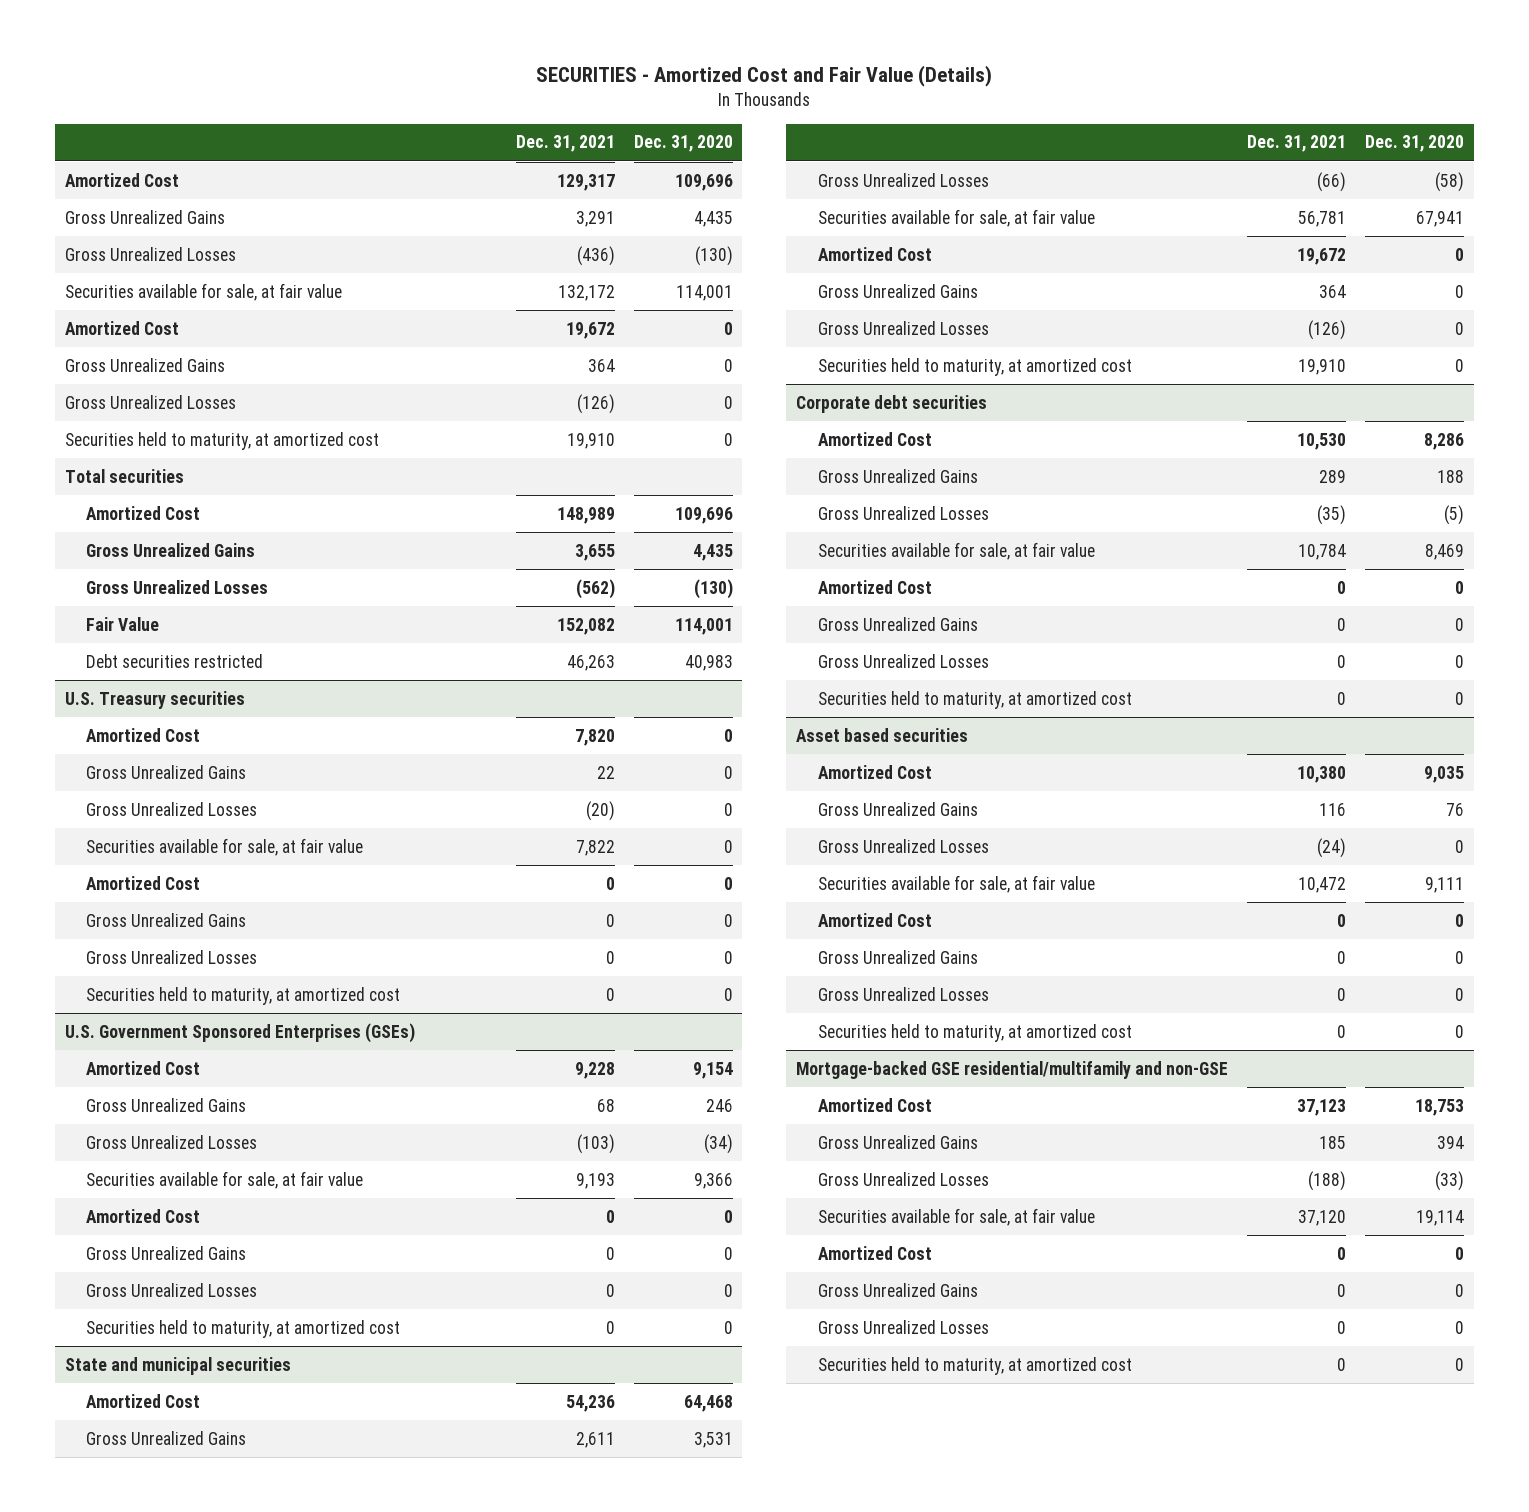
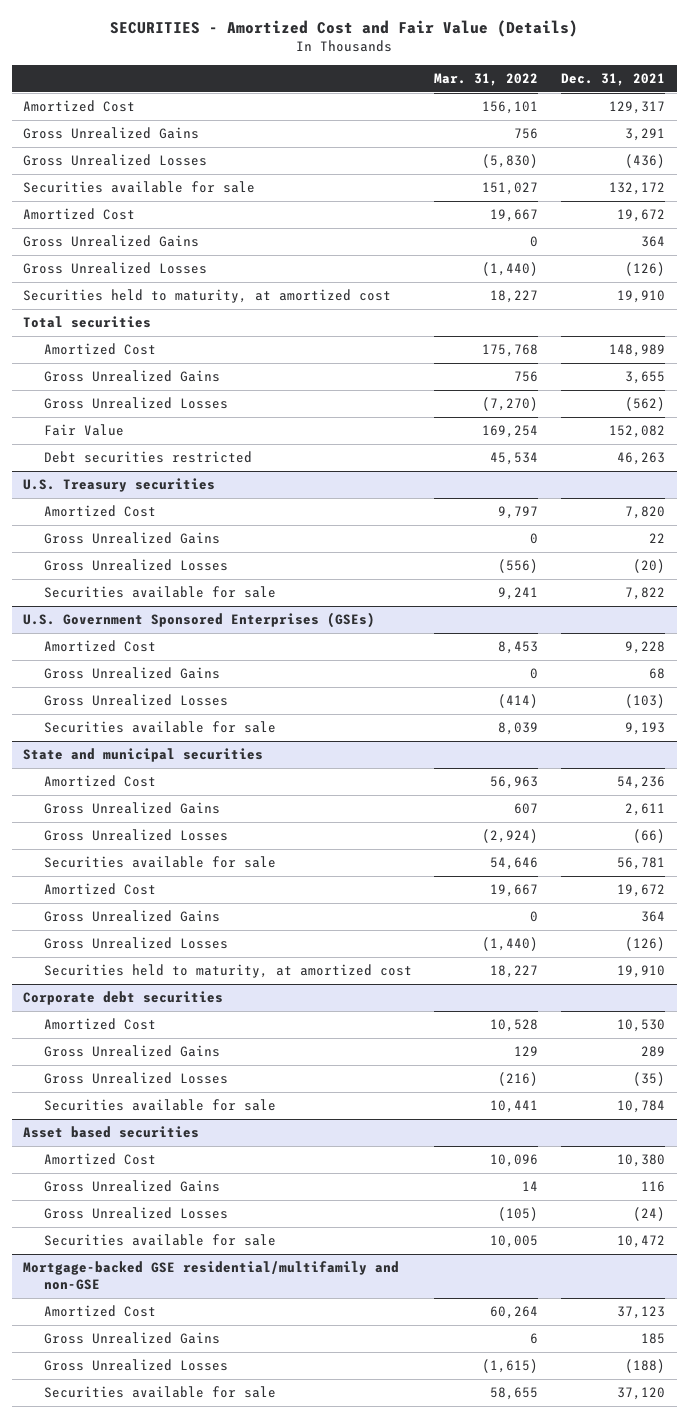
[633,135,733,153] Dec. 31, 2020 -> none
none -> [434,72,539,86] Mar. 31, 2022
[64,282,342,301] Securities available for sale, at fair value -> [23,181,256,194] Securities available for sale
[86,875,201,890] Amortized Cost -> none
[86,912,247,927] Gross Unrealized Gains -> none
[86,949,258,964] Gross Unrealized Losses -> none
[86,986,401,1005] Securities held to maturity, at amortized cost -> none
[86,837,364,856] Securities available for sale, at fair value -> [43,586,276,599] Securities available for sale
[86,1208,201,1223] Amortized Cost -> none
[86,1245,247,1260] Gross Unrealized Gains -> none
[86,1282,258,1297] Gross Unrealized Losses -> none
[86,1319,401,1338] Securities held to maturity, at amortized cost -> none
[86,1170,364,1189] Securities available for sale, at fair value -> [43,721,276,734] Securities available for sale
[817,208,1095,227] Securities available for sale, at fair value -> [43,856,276,869] Securities available for sale
[817,579,932,594] Amortized Cost -> none
[817,616,978,631] Gross Unrealized Gains -> none
[817,653,989,668] Gross Unrealized Losses -> none
[817,690,1132,709] Securities held to maturity, at amortized cost -> none
[817,541,1095,560] Securities available for sale, at fair value -> [43,1099,276,1112] Securities available for sale
[817,912,932,927] Amortized Cost -> none
[817,949,978,964] Gross Unrealized Gains -> none
[817,986,989,1001] Gross Unrealized Losses -> none
[817,1023,1132,1042] Securities held to maturity, at amortized cost -> none
[817,874,1095,893] Securities available for sale, at fair value -> [43,1234,276,1247] Securities available for sale
[817,1245,932,1260] Amortized Cost -> none
[817,1282,978,1297] Gross Unrealized Gains -> none
[817,1319,989,1334] Gross Unrealized Losses -> none
[817,1356,1132,1375] Securities held to maturity, at amortized cost -> none
[817,1207,1095,1226] Securities available for sale, at fair value -> [43,1386,276,1399] Securities available for sale

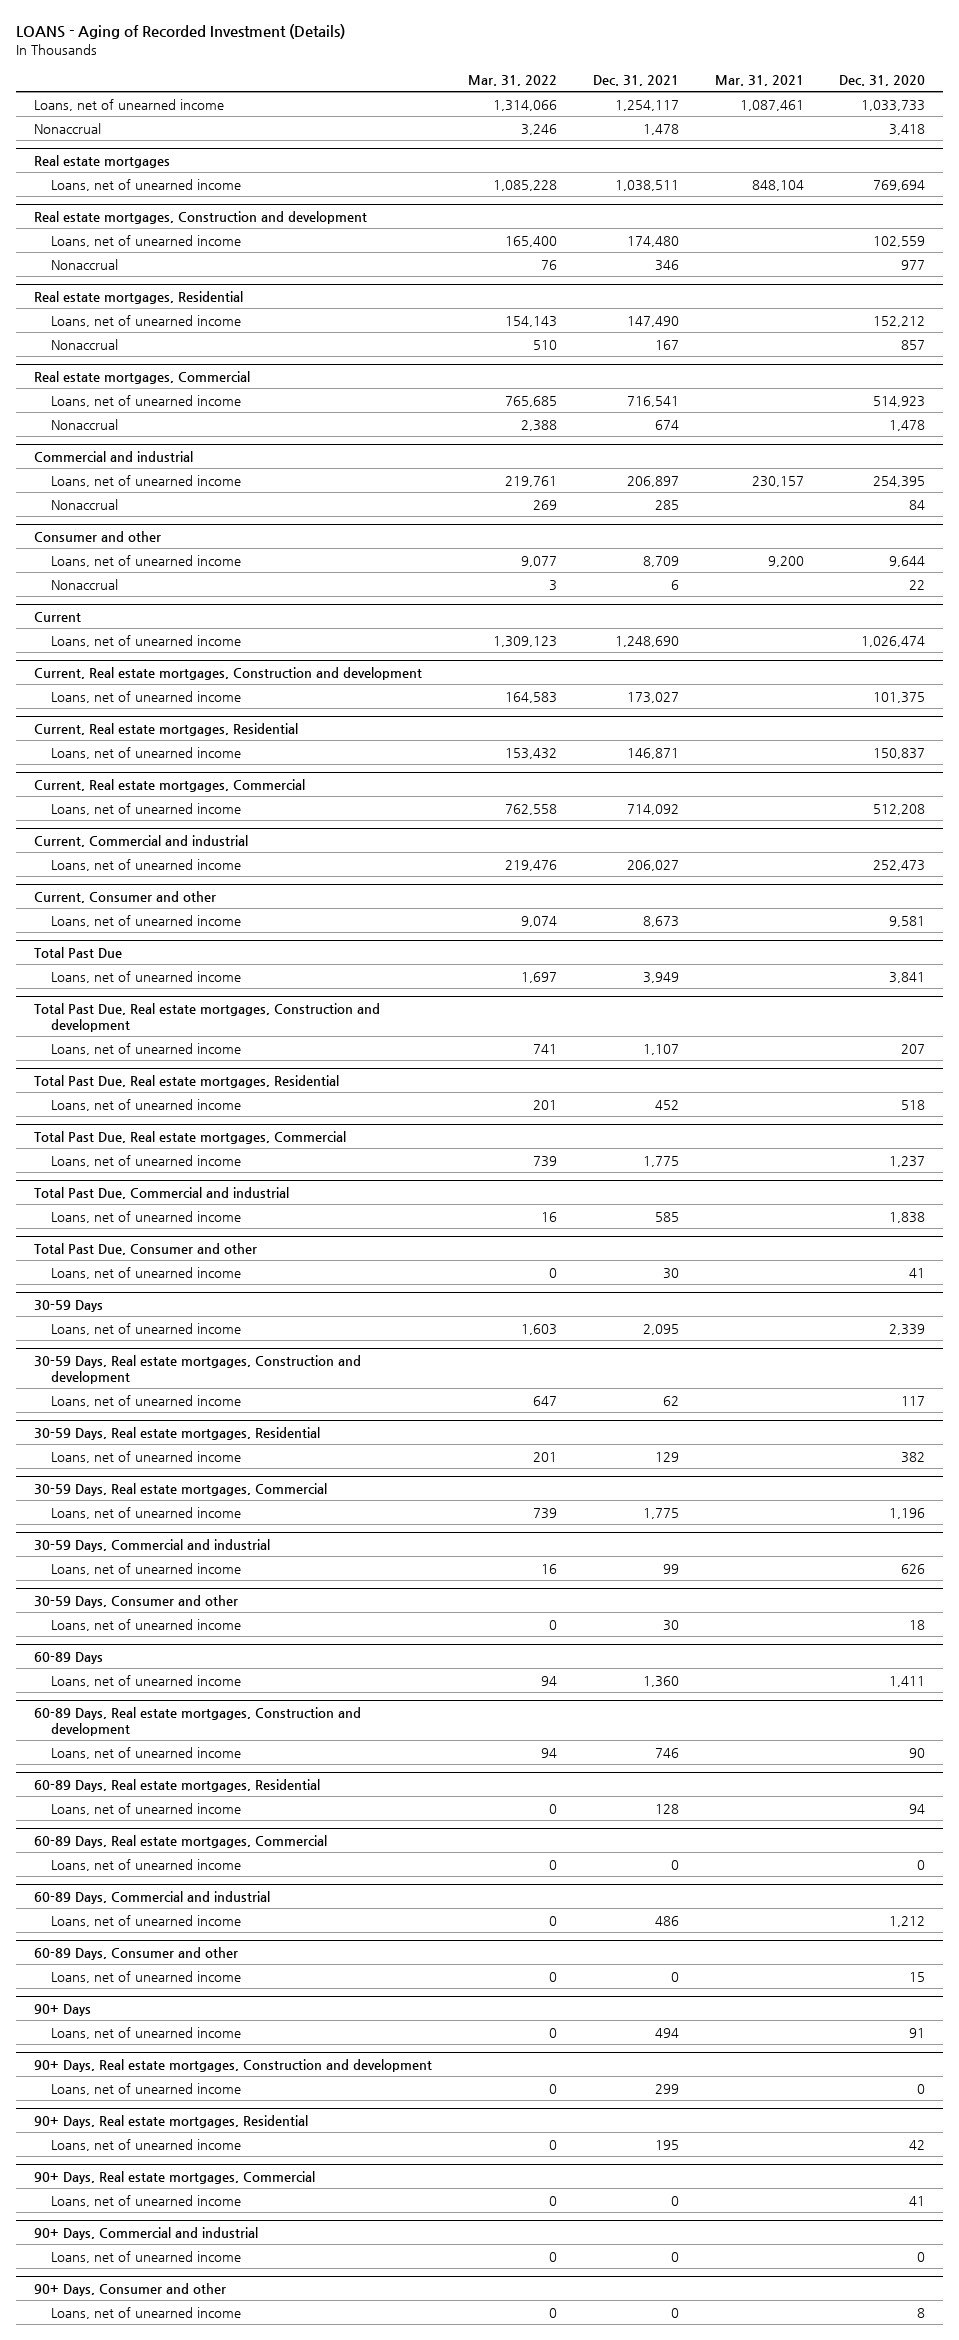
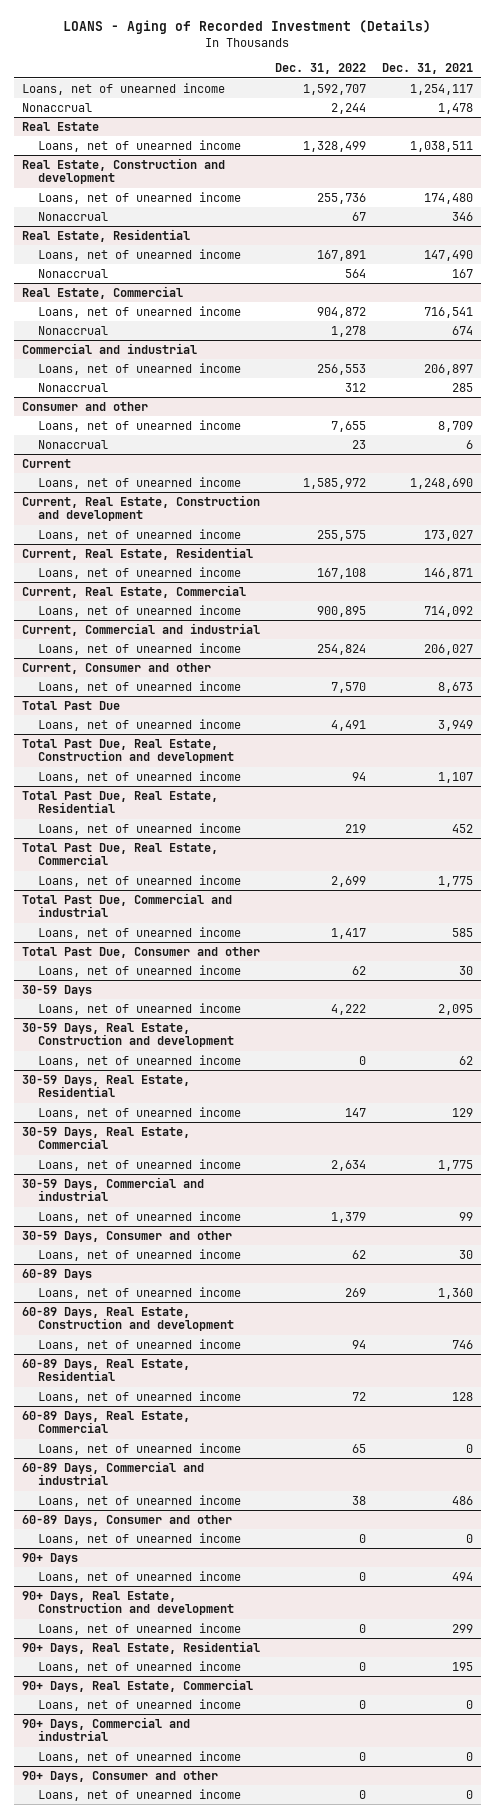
[467,74,557,86] Mar. 31, 2022 -> none
[714,74,804,86] Mar. 31, 2021 -> none
[839,74,926,86] Dec. 31, 2020 -> none
none -> [275,63,367,75] Dec. 31, 2022
[33,154,170,168] Real estate mortgages -> [21,121,99,131] Real Estate
[33,210,367,224] Real estate mortgages, Construction and development -> [21,157,225,185] Real Estate, Construction and development
[33,290,243,304] Real estate mortgages, Residential -> [21,228,190,242] Real Estate, Residential
[33,370,250,384] Real estate mortgages, Commercial -> [21,285,183,299] Real Estate, Commercial
[33,666,422,680] Current, Real estate mortgages, Construction and development -> [21,494,260,522] Current, Real Estate, Construction and development
[33,722,298,736] Current, Real estate mortgages, Residential -> [21,546,253,560] Current, Real Estate, Residential
[33,778,305,792] Current, Real estate mortgages, Commercial -> [21,584,246,598] Current, Real Estate, Commercial
[33,1002,380,1032] Total Past Due, Real estate mortgages, Construction and development -> [21,738,234,764] Total Past Due, Real Estate, Construction and development
[33,1074,339,1088] Total Past Due, Real estate mortgages, Residential -> [21,790,218,814] Total Past Due, Real Estate, Residential
[33,1130,346,1144] Total Past Due, Real estate mortgages, Commercial -> [21,842,218,866] Total Past Due, Real Estate, Commercial
[33,1354,361,1384] 30-59 Days, Real estate mortgages, Construction and development -> [21,1022,234,1048] 30-59 Days, Real Estate, Construction and development
[33,1426,320,1440] 30-59 Days, Real estate mortgages, Residential -> [21,1074,190,1098] 30-59 Days, Real Estate, Residential
[33,1482,327,1496] 30-59 Days, Real estate mortgages, Commercial -> [21,1126,190,1150] 30-59 Days, Real Estate, Commercial
[33,1706,361,1736] 60-89 Days, Real estate mortgages, Construction and development -> [21,1306,234,1332] 60-89 Days, Real Estate, Construction and development
[33,1778,320,1792] 60-89 Days, Real estate mortgages, Residential -> [21,1358,190,1382] 60-89 Days, Real Estate, Residential
[33,1834,327,1848] 60-89 Days, Real estate mortgages, Commercial -> [21,1410,190,1434] 60-89 Days, Real Estate, Commercial
[33,2058,432,2072] 90+ Days, Real estate mortgages, Construction and development -> [21,1590,234,1616] 90+ Days, Real Estate, Construction and development
[33,2114,308,2128] 90+ Days, Real estate mortgages, Residential -> [21,1640,260,1654] 90+ Days, Real Estate, Residential
[33,2170,315,2184] 90+ Days, Real estate mortgages, Commercial -> [21,1678,253,1692] 90+ Days, Real Estate, Commercial

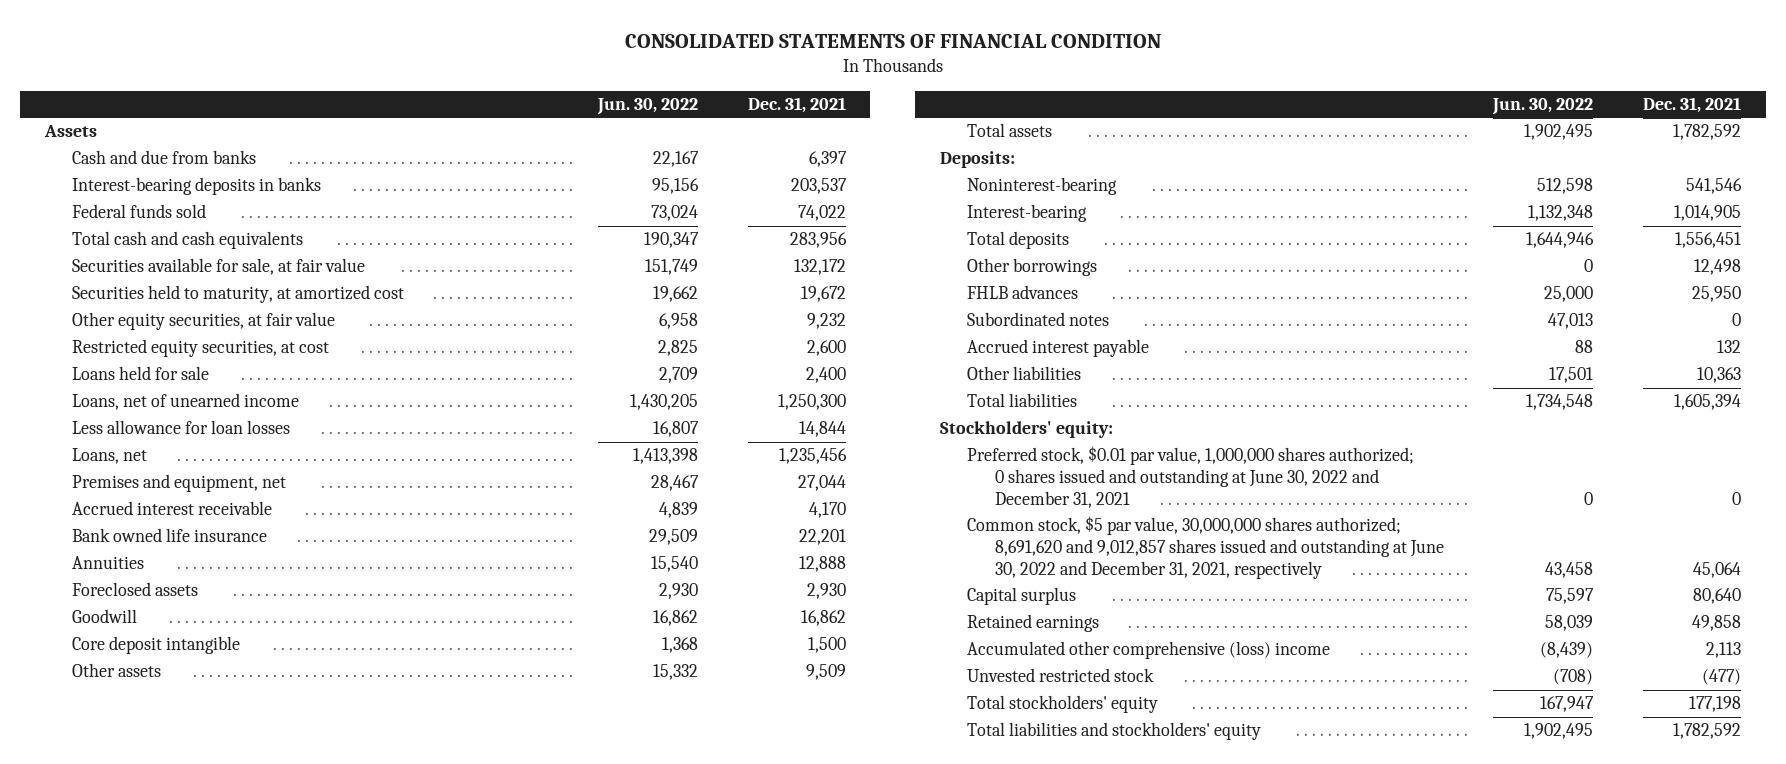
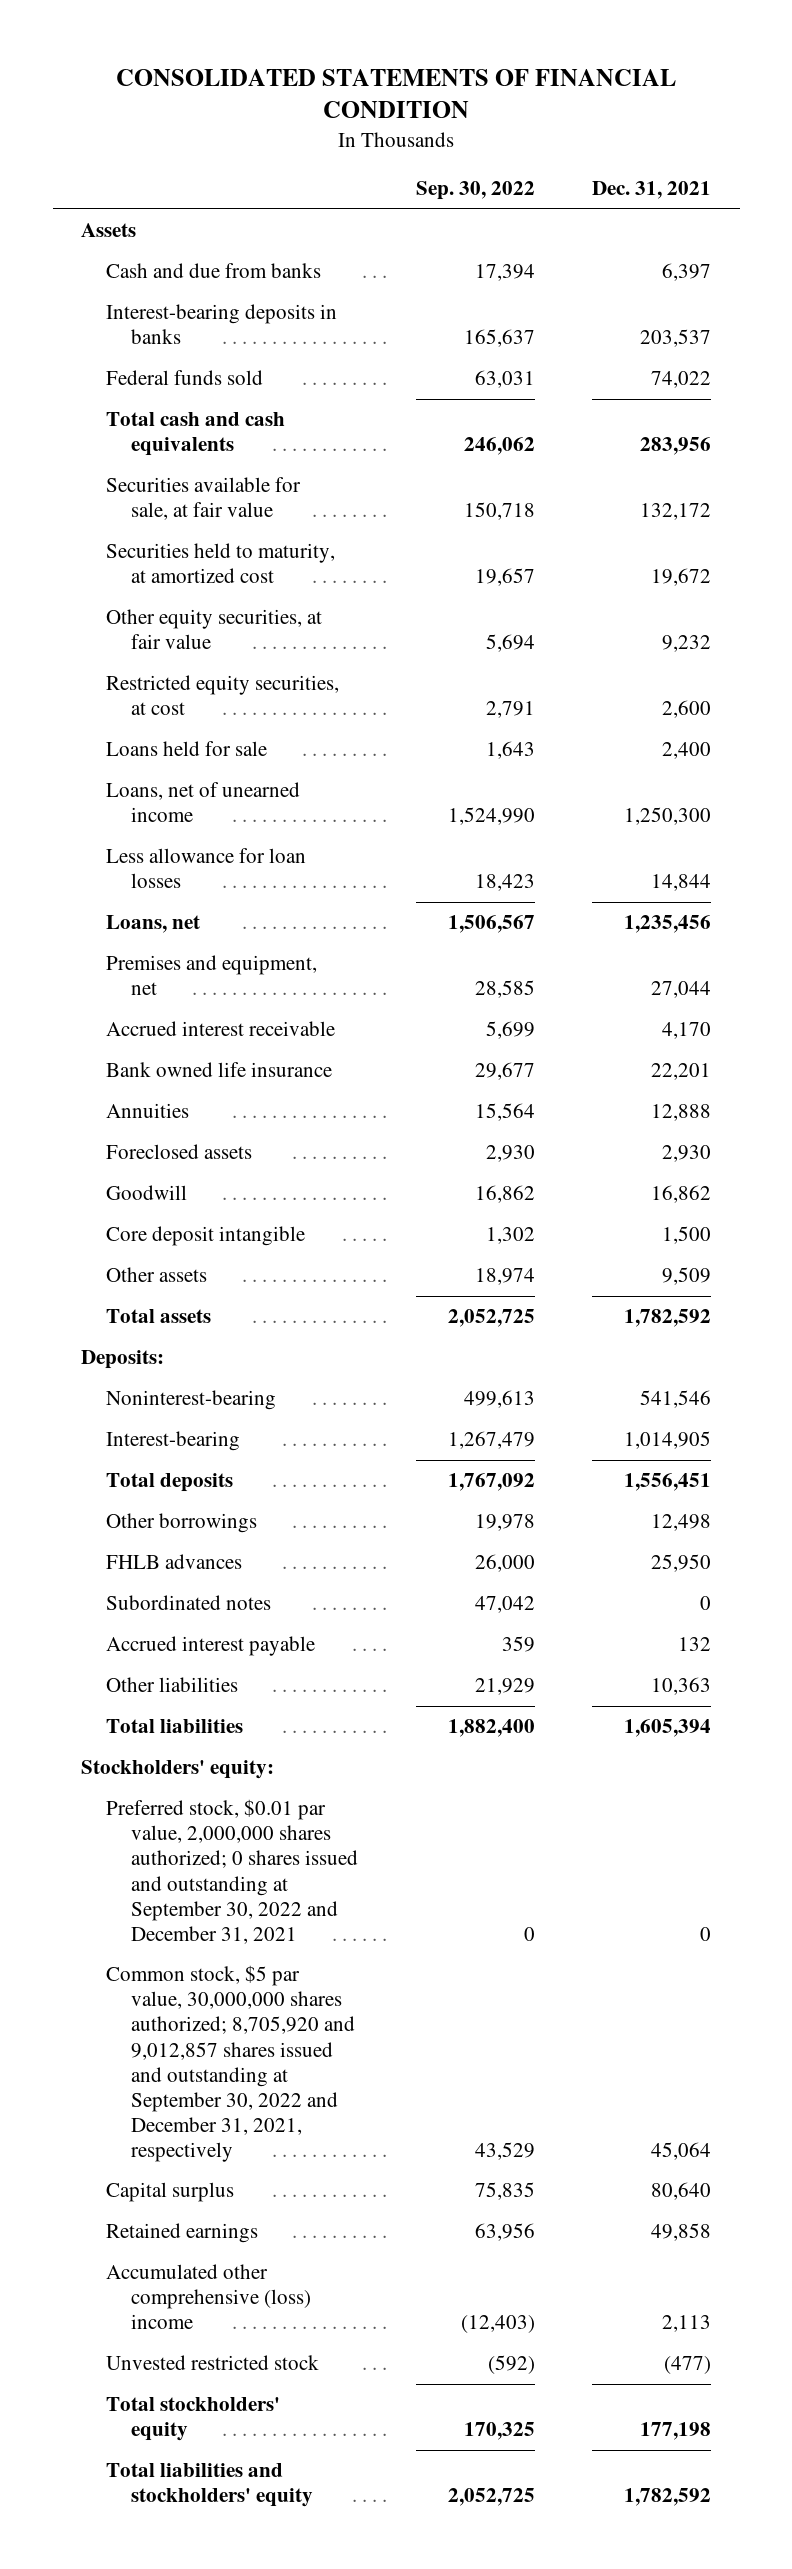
[596,97,698,115] Jun. 30, 2022 -> none
none -> [415,181,535,201] Sep. 30, 2022
[967,446,1415,509] Preferred stock, $0.01 par value, 1,000,000 shares authorized; 0 shares issued and outstanding at June 30, 2022 and December 31, 2021 -> [106,1799,359,1944] Preferred stock, $0.01 par value, 2,000,000 shares authorized; 0 shares issued and outstanding at September 30, 2022 and December 31, 2021
[967,516,1444,580] Common stock, $5 par value, 30,000,000 shares authorized; 8,691,620 and 9,012,857 shares issued and outstanding at June 30, 2022 and December 31, 2021, respectively -> [106,1965,356,2162] Common stock, $5 par value, 30,000,000 shares authorized; 8,705,920 and 9,012,857 shares issued and outstanding at September 30, 2022 and December 31, 2021, respectively

